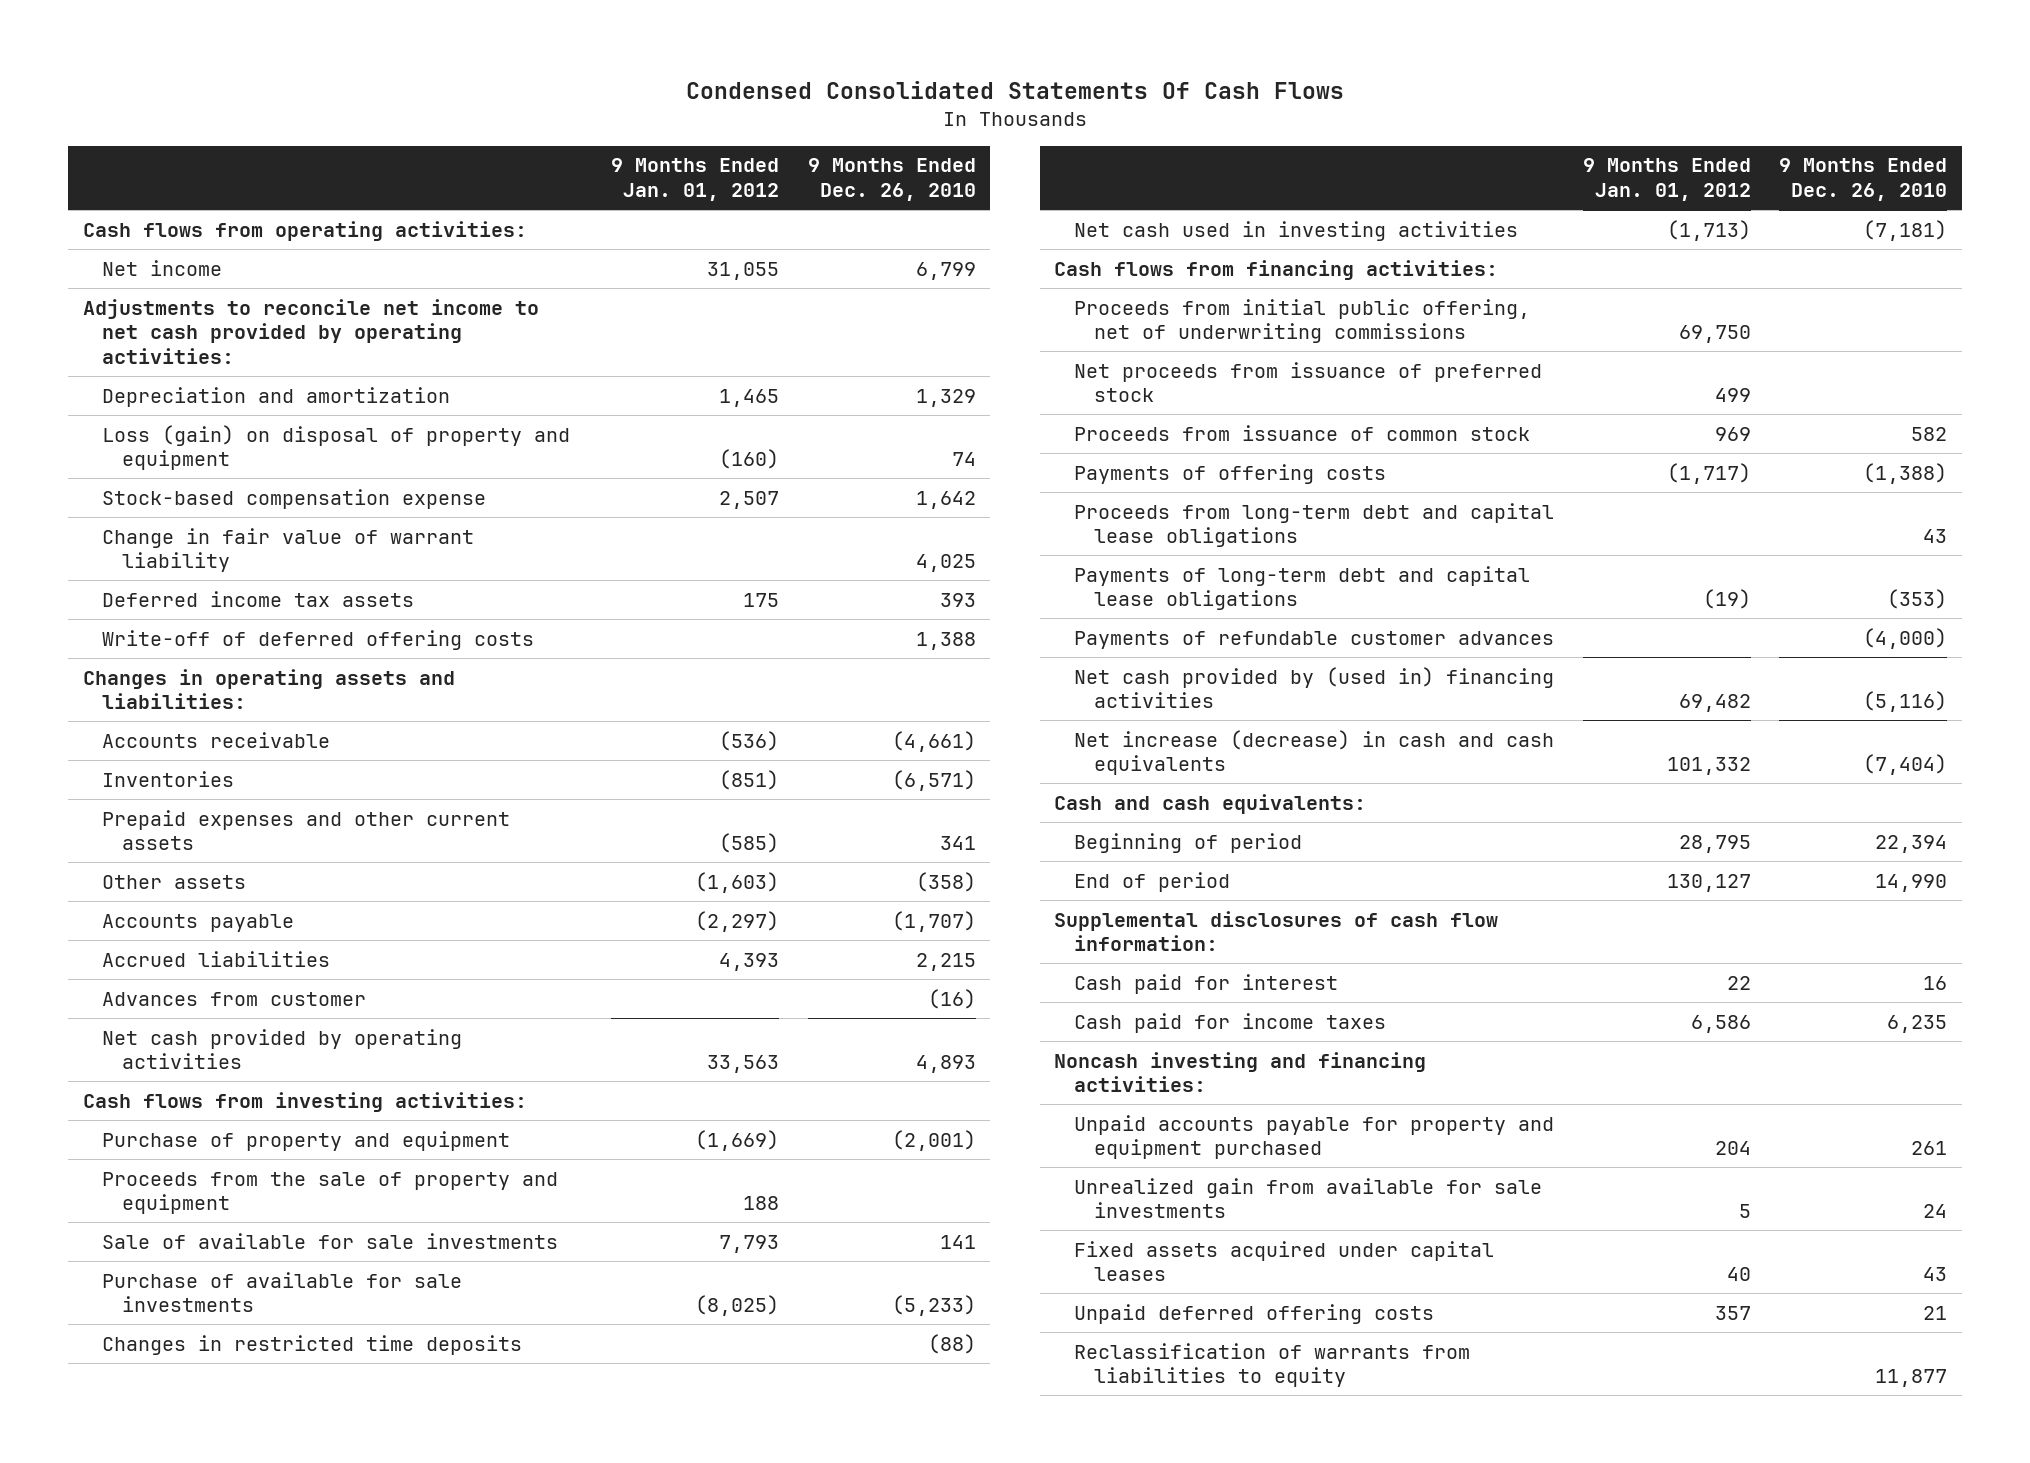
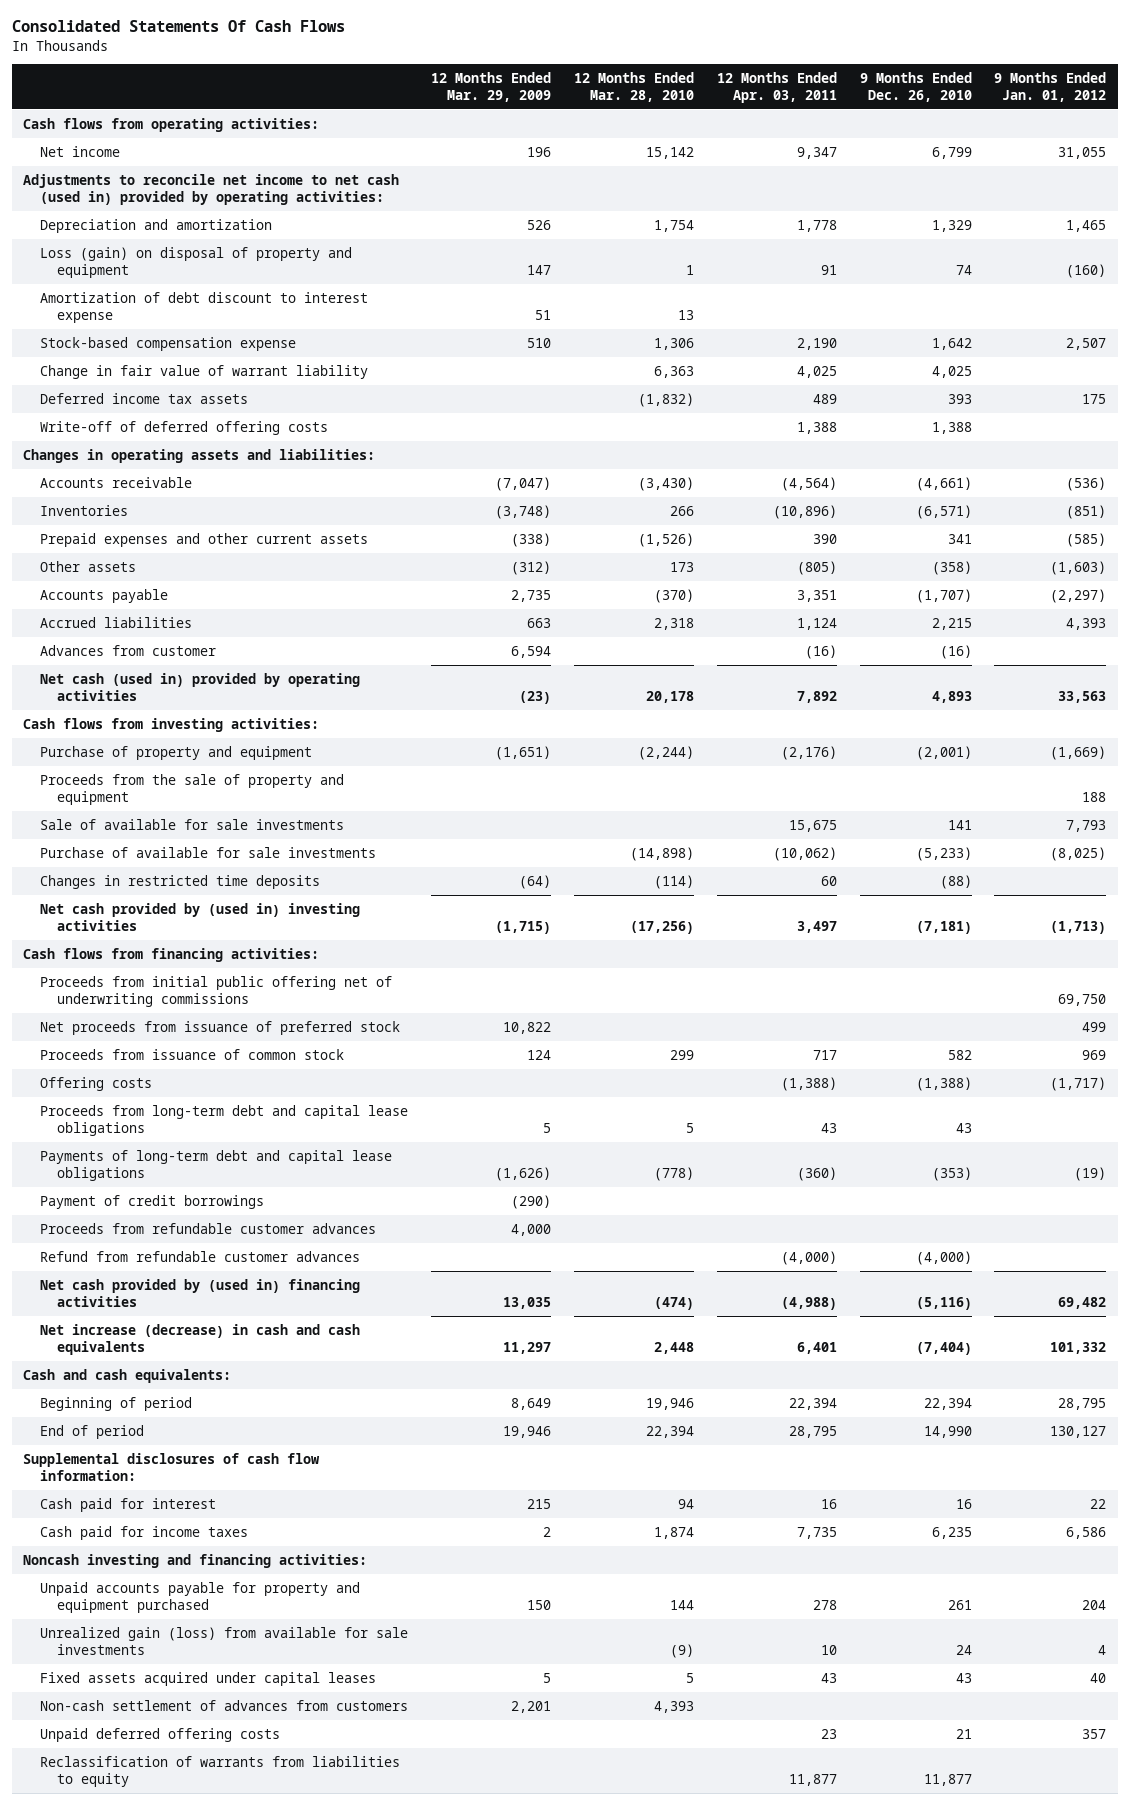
[686,81,1345,100] Condensed Consolidated Statements Of Cash Flows -> [11,20,345,33] Consolidated Statements Of Cash Flows
none -> [430,71,551,102] 12 Months Ended Mar. 29, 2009
none -> [573,71,694,102] 12 Months Ended Mar. 28, 2010
none -> [716,71,837,103] 12 Months Ended Apr. 03, 2011
[82,298,539,364] Adjustments to reconcile net income to net cash provided by operating activities: -> [23,173,400,205] Adjustments to reconcile net income to net cash (used in) provided by operating activities:
none -> [39,291,368,323] Amortization of debt discount to interest expense
[102,1028,463,1070] Net cash provided by operating activities -> [39,672,360,701] Net cash (used in) provided by operating activities
[1073,220,1518,241] Net cash used in investing activities -> [39,902,360,931] Net cash provided by (used in) investing activities
[1073,298,1530,344] Proceeds from initial public offering, net of underwriting commissions -> [39,975,392,1007] Proceeds from initial public offering net of underwriting commissions
[1073,463,1386,484] Payments of offering costs -> [39,1076,152,1091] Offering costs
[1073,630,1554,649] Payments of refundable customer advances -> none
none -> [39,1194,264,1209] Payment of credit borrowings
none -> [39,1222,376,1234] Proceeds from refundable customer advances
none -> [39,1250,360,1262] Refund from refundable customer advances
[1073,1177,1542,1219] Unrealized gain from available for sale investments -> [39,1626,408,1655] Unrealized gain (loss) from available for sale investments
[1738,1204,1751,1219] 5 -> [1098,1644,1107,1655] 4
none -> [39,1699,408,1711] Non-cash settlement of advances from customers

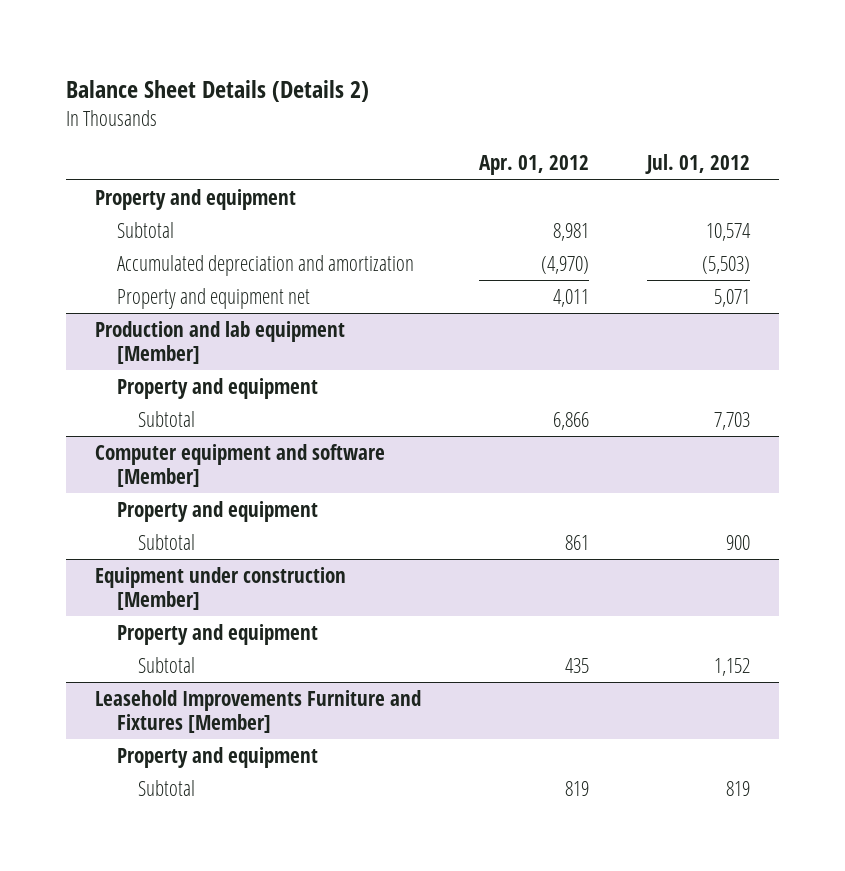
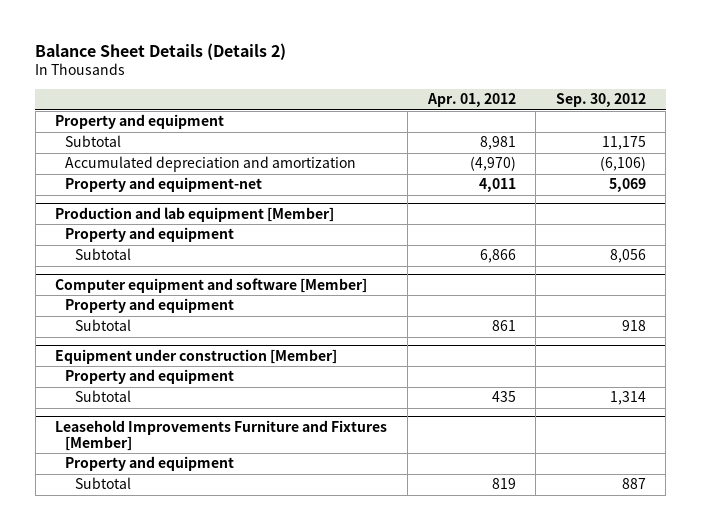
[645,154,751,175] Jul. 01, 2012 -> none
none -> [555,93,646,108] Sep. 30, 2012
[116,287,310,309] Property and equipment net -> [65,177,263,193] Property and equipment-net

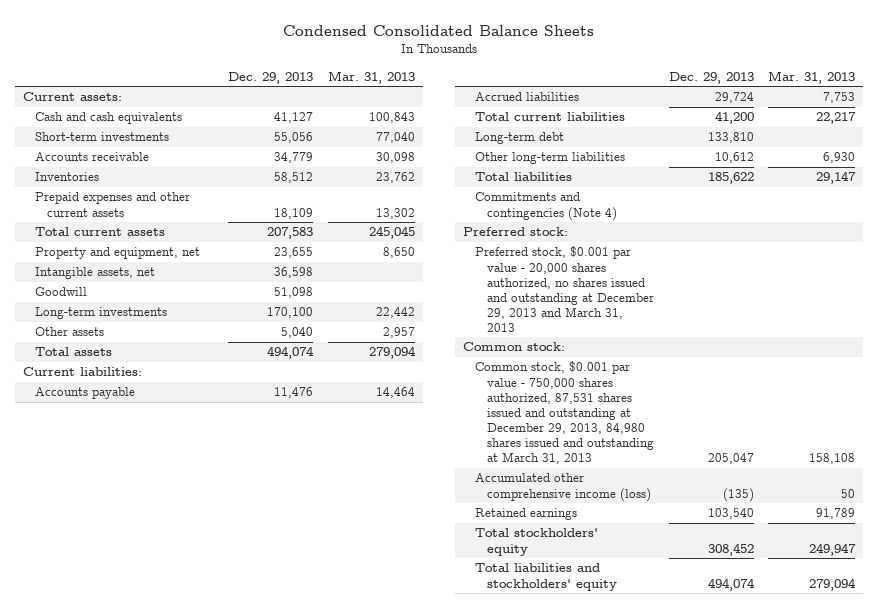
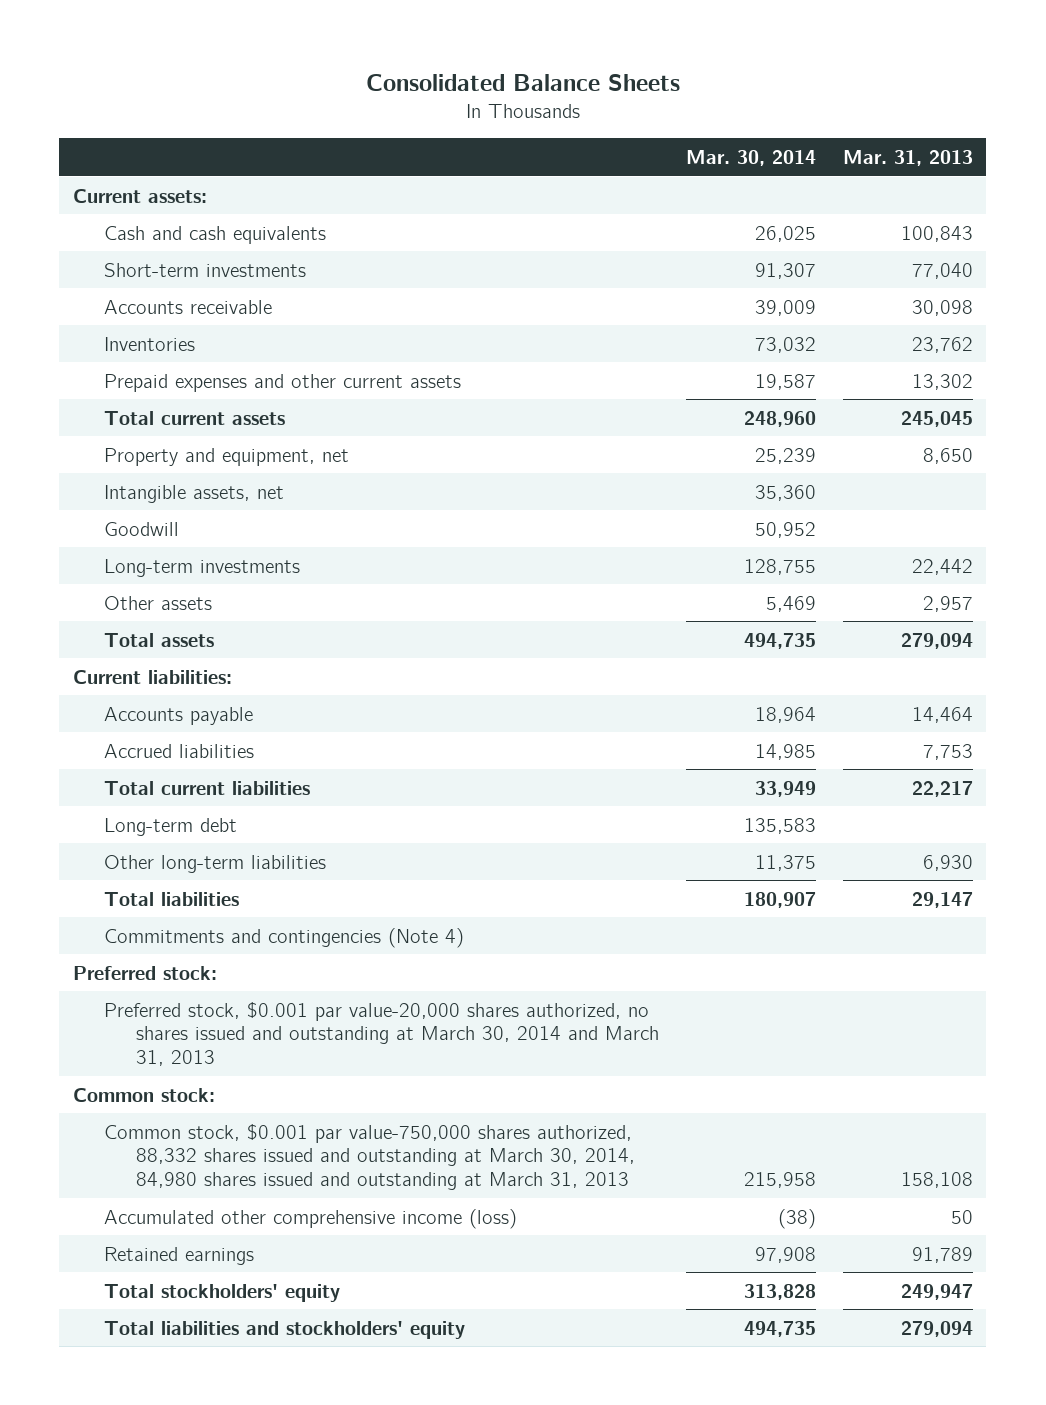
[283,24,595,36] Condensed Consolidated Balance Sheets -> [365,73,680,91] Consolidated Balance Sheets
[228,71,314,84] Dec. 29, 2013 -> none
none -> [686,149,817,166] Mar. 30, 2014
[474,246,654,333] Preferred stock, $0.001 par value - 20,000 shares authorized, no shares issued and outstanding at December 29, 2013 and March 31, 2013 -> [104,1001,660,1066] Preferred stock, $0.001 par value-20,000 shares authorized, no shares issued and outstanding at March 30, 2014 and March 31, 2013
[474,361,654,465] Common stock, $0.001 par value - 750,000 shares authorized, 87,531 shares issued and outstanding at December 29, 2013, 84,980 shares issued and outstanding at March 31, 2013 -> [104,1123,636,1190] Common stock, $0.001 par value-750,000 shares authorized, 88,332 shares issued and outstanding at March 30, 2014, 84,980 shares issued and outstanding at March 31, 2013

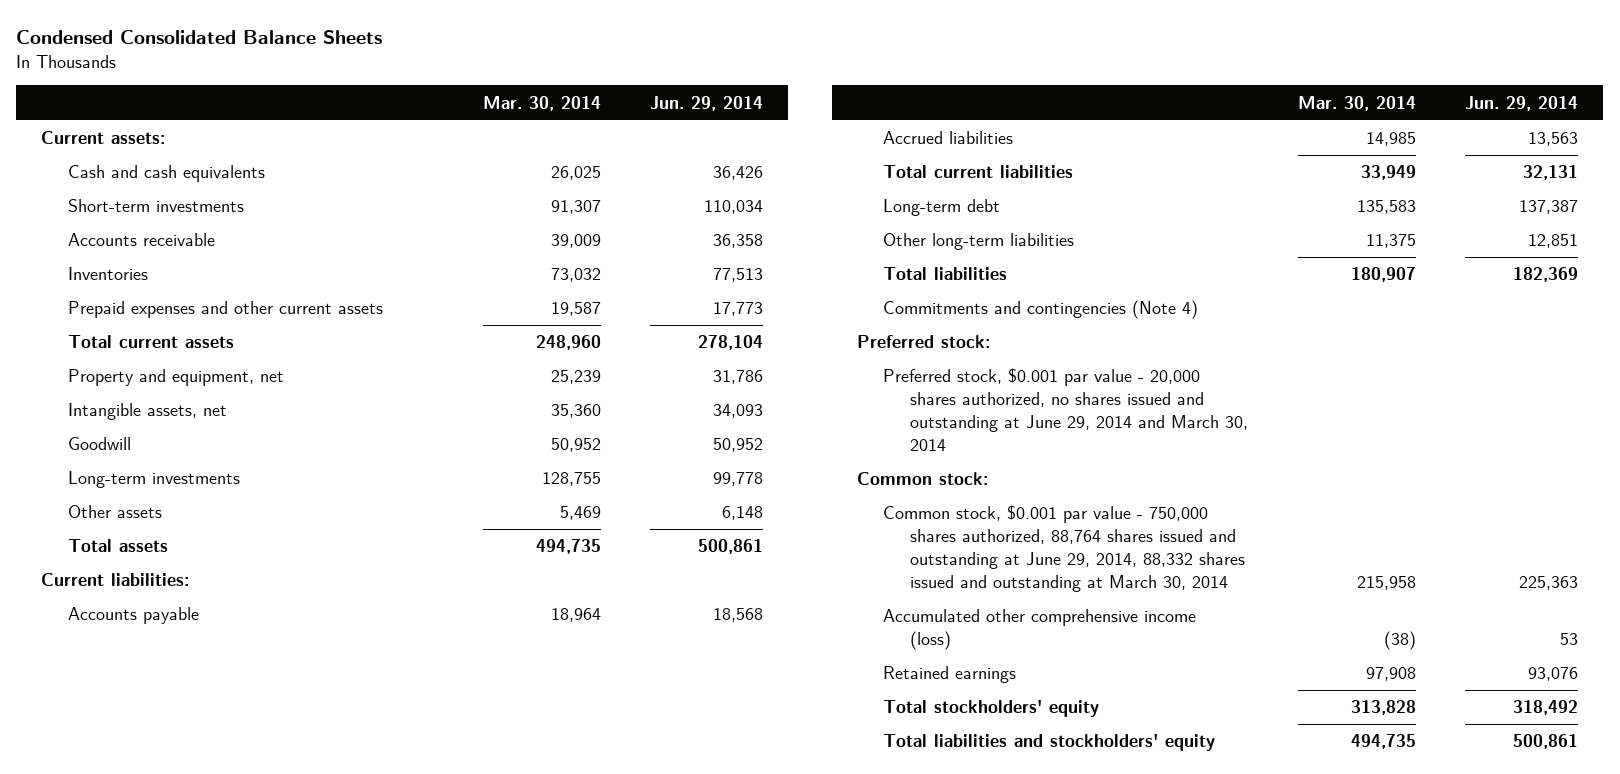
[365,73,680,91] Consolidated Balance Sheets -> [16,29,383,44] Condensed Consolidated Balance Sheets
[843,149,974,166] Mar. 31, 2013 -> none
none -> [650,95,764,111] Jun. 29, 2014
[104,1001,660,1066] Preferred stock, $0.001 par value-20,000 shares authorized, no shares issued and outstanding at March 30, 2014 and March 31, 2013 -> [883,368,1249,451] Preferred stock, $0.001 par value - 20,000 shares authorized, no shares issued and outstanding at June 29, 2014 and March 30, 2014
[104,1123,636,1190] Common stock, $0.001 par value-750,000 shares authorized, 88,332 shares issued and outstanding at March 30, 2014, 84,980 shares issued and outstanding at March 31, 2013 -> [883,505,1246,592] Common stock, $0.001 par value - 750,000 shares authorized, 88,764 shares issued and outstanding at June 29, 2014, 88,332 shares issued and outstanding at March 30, 2014

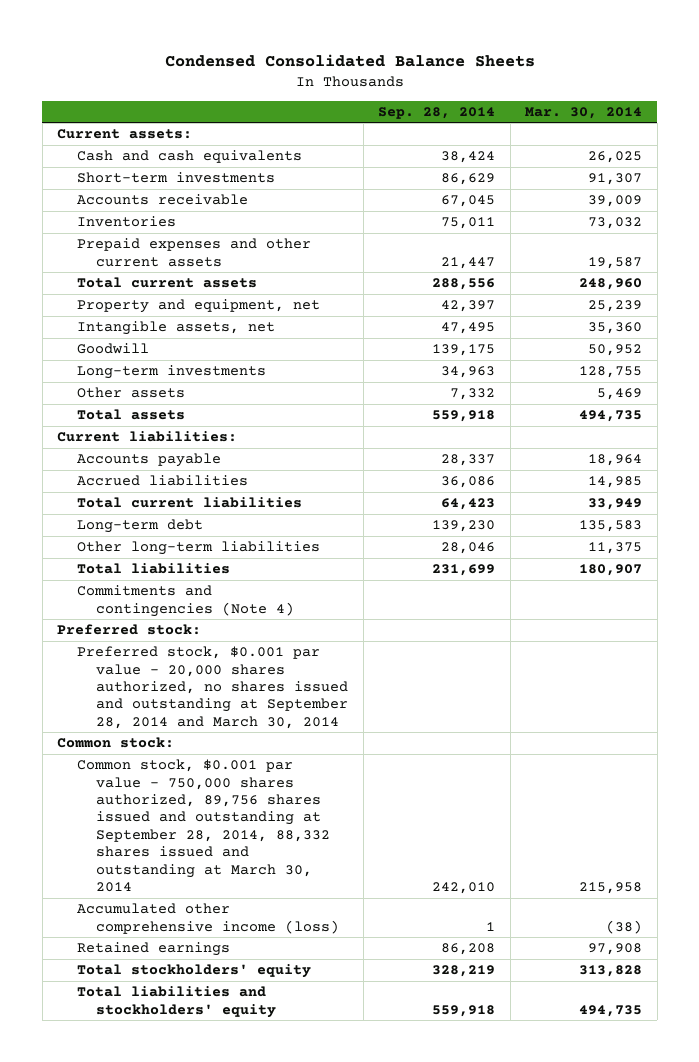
[650,95,764,111] Jun. 29, 2014 -> none
none -> [378,106,496,119] Sep. 28, 2014
[883,368,1249,451] Preferred stock, $0.001 par value - 20,000 shares authorized, no shares issued and outstanding at June 29, 2014 and March 30, 2014 -> [76,646,349,729] Preferred stock, $0.001 par value - 20,000 shares authorized, no shares issued and outstanding at September 28, 2014 and March 30, 2014
[883,505,1246,592] Common stock, $0.001 par value - 750,000 shares authorized, 88,764 shares issued and outstanding at June 29, 2014, 88,332 shares issued and outstanding at March 30, 2014 -> [76,759,331,892] Common stock, $0.001 par value - 750,000 shares authorized, 89,756 shares issued and outstanding at September 28, 2014, 88,332 shares issued and outstanding at March 30, 2014

